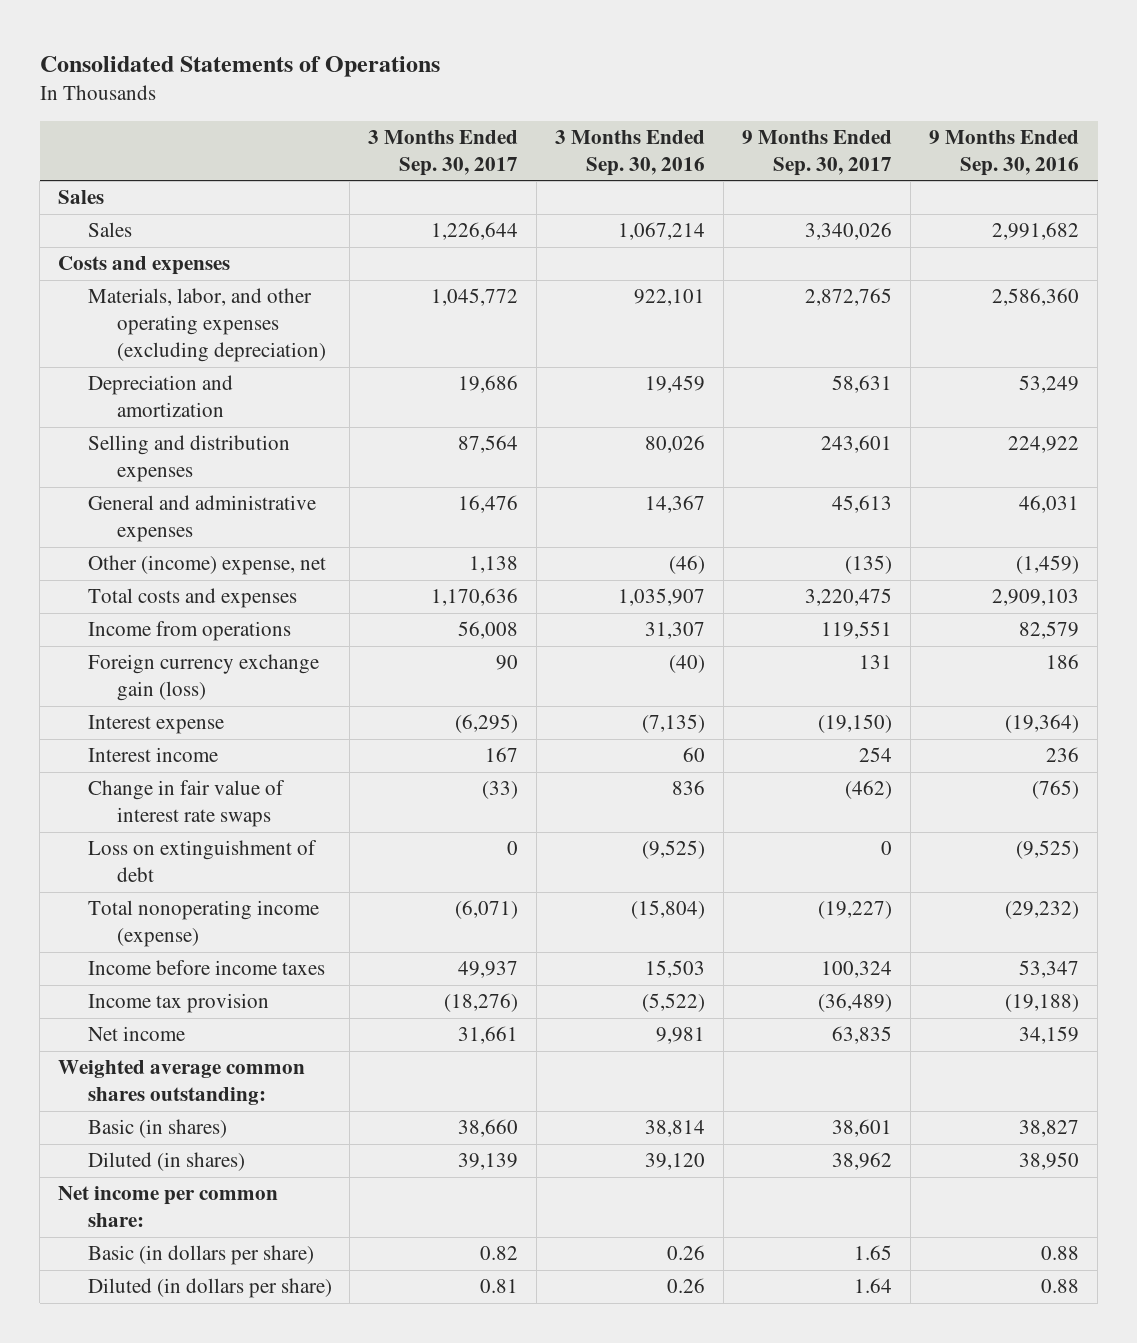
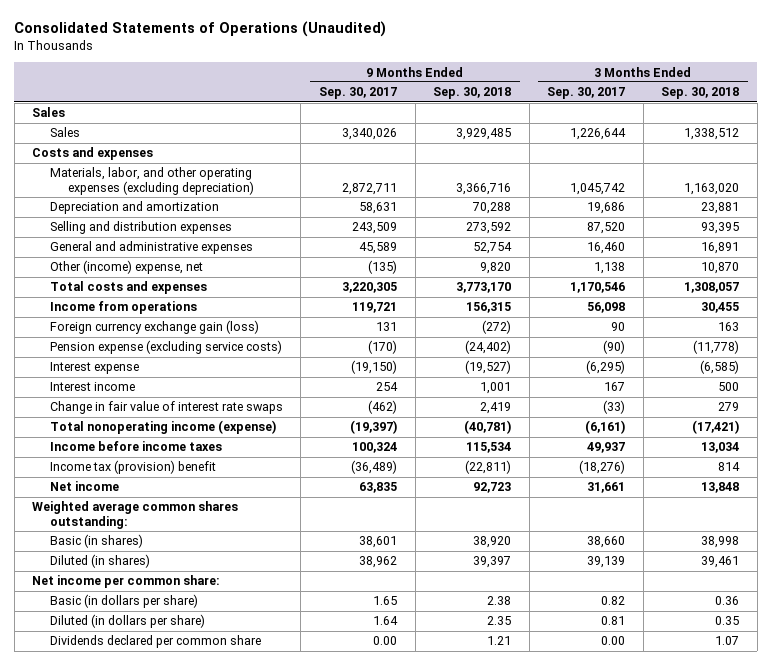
[39,55,440,77] Consolidated Statements of Operations -> [14,21,387,38] Consolidated Statements of Operations (Unaudited)
[555,129,706,176] 3 Months Ended Sep. 30, 2016 -> none
[929,129,1080,176] 9 Months Ended Sep. 30, 2016 -> none
none -> [433,87,512,100] Sep. 30, 2018
none -> [661,87,740,100] Sep. 30, 2018
[431,288,519,307] 1,045,772 -> [570,182,626,195] 1,045,742
[805,288,893,307] 2,872,765 -> [342,182,398,195] 2,872,711
[458,435,519,454] 87,564 -> [587,222,626,235] 87,520
[821,435,893,454] 243,601 -> [352,222,398,235] 243,509
[458,495,519,514] 16,476 -> [587,242,626,255] 16,460
[832,495,893,514] 45,613 -> [359,242,398,255] 45,589
[431,588,519,607] 1,170,636 -> [570,282,626,294] 1,170,546
[805,588,893,607] 3,220,475 -> [342,282,398,294] 3,220,305
[458,621,519,640] 56,008 -> [587,302,626,314] 56,098
[821,621,893,640] 119,551 -> [352,302,398,314] 119,721
none -> [49,340,282,355] Pension expense (excluding service costs)
[87,840,317,883] Loss on extinguishment of debt -> none
[455,900,519,920] (6,071) -> [585,420,626,435] (6,161)
[818,901,893,920] (19,227) -> [350,420,398,435] (19,397)
[87,993,269,1014] Income tax provision -> [49,460,216,475] Income tax (provision) benefit
none -> [49,635,261,649] Dividends declared per common share

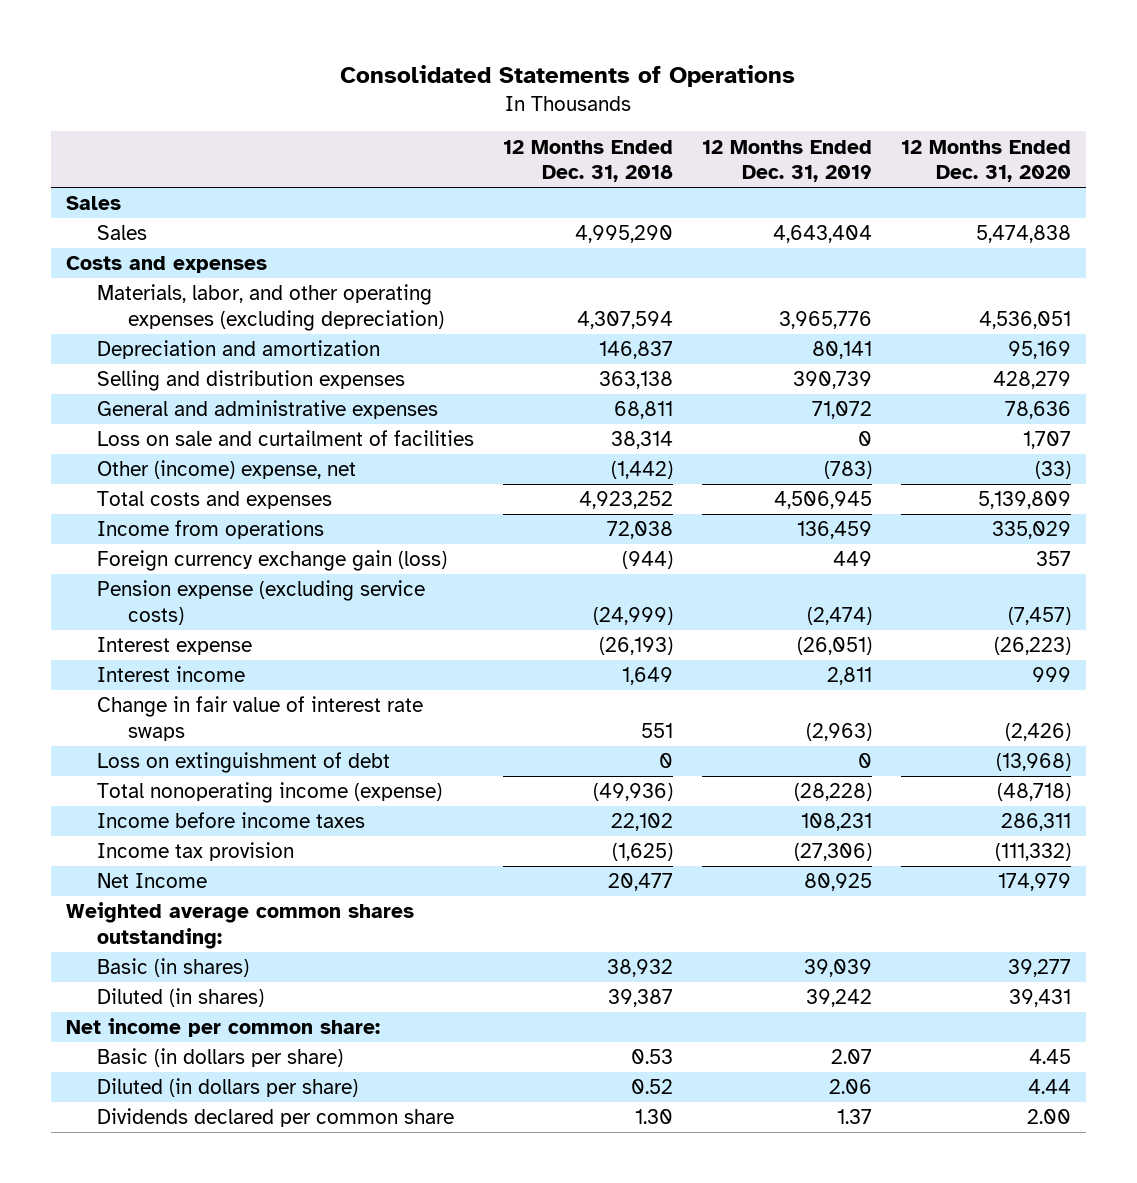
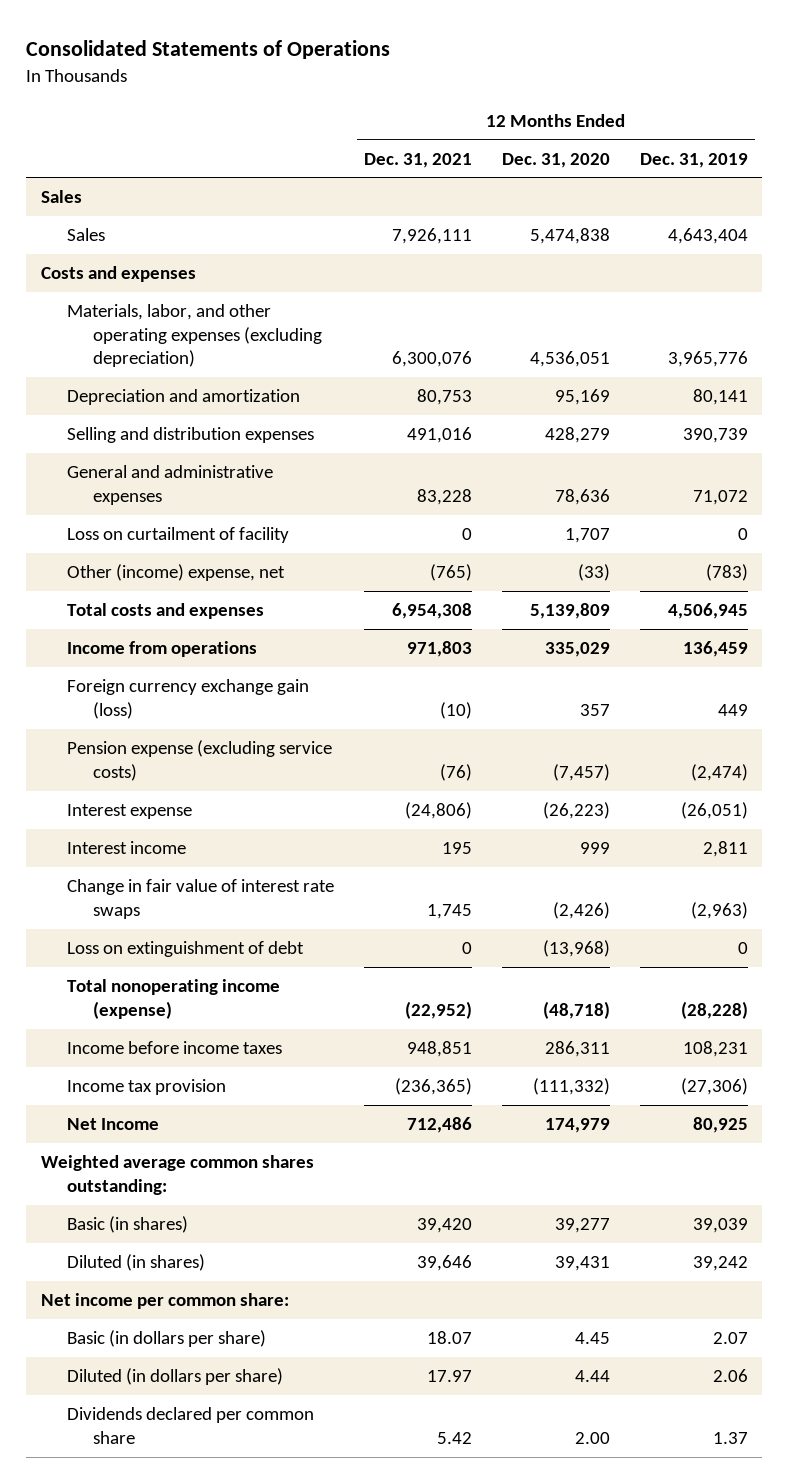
[502,139,673,182] 12 Months Ended Dec. 31, 2018 -> none
none -> [364,152,473,168] Dec. 31, 2021
[96,430,474,447] Loss on sale and curtailment of facilities -> [67,527,290,544] Loss on curtailment of facility

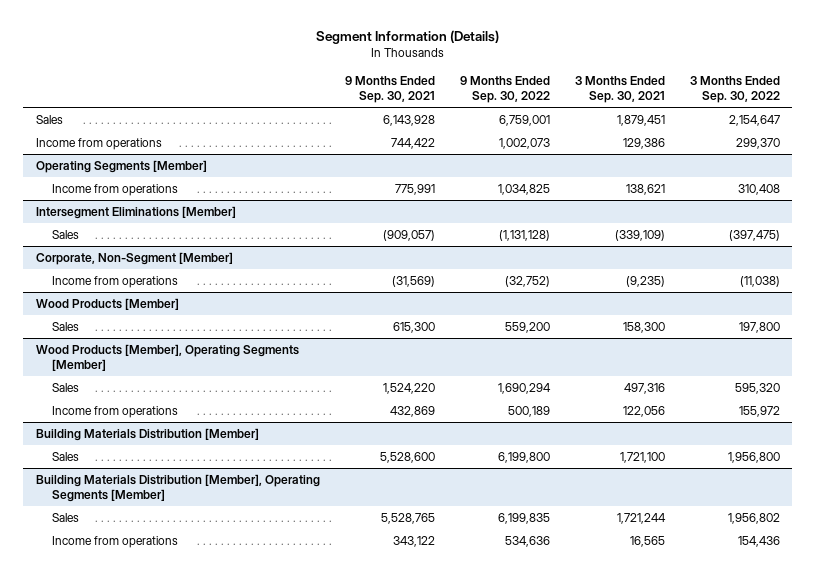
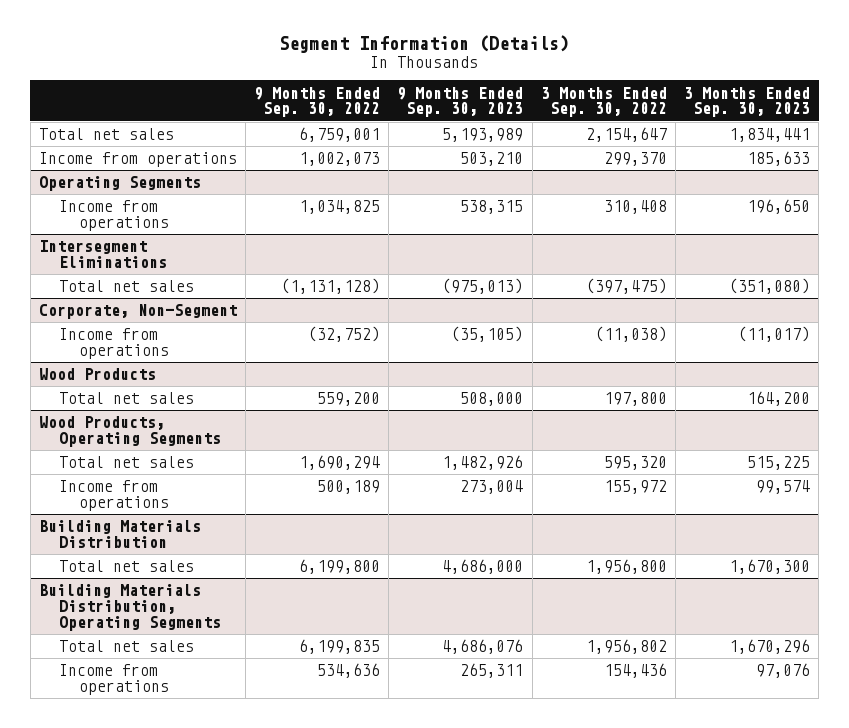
[344,75,435,104] 9 Months Ended Sep. 30, 2021 -> none
[574,75,665,104] 3 Months Ended Sep. 30, 2021 -> none
none -> [397,86,524,118] 9 Months Ended Sep. 30, 2023
none -> [683,86,810,118] 3 Months Ended Sep. 30, 2023
[35,114,63,124] Sales -> [38,128,174,141] Total net sales
[35,159,207,173] Operating Segments [Member] -> [38,176,201,192] Operating Segments
[35,205,236,219] Intersegment Eliminations [Member] -> [38,240,167,268] Intersegment Eliminations
[52,229,80,239] Sales -> [58,280,194,293] Total net sales
[35,251,233,265] Corporate, Non-Segment [Member] -> [38,304,237,320] Corporate, Non-Segment
[35,297,179,310] Wood Products [Member] -> [38,368,156,381] Wood Products
[52,321,80,331] Sales -> [58,392,194,405] Total net sales
[35,343,299,372] Wood Products [Member], Operating Segments [Member] -> [38,416,221,447] Wood Products, Operating Segments
[52,382,80,392] Sales -> [58,456,194,469] Total net sales
[35,427,259,441] Building Materials Distribution [Member] -> [38,520,201,548] Building Materials Distribution
[52,451,80,461] Sales -> [58,560,194,573] Total net sales
[35,473,320,503] Building Materials Distribution [Member], Operating Segments [Member] -> [38,584,221,631] Building Materials Distribution, Operating Segments
[52,512,80,522] Sales -> [58,640,194,653] Total net sales

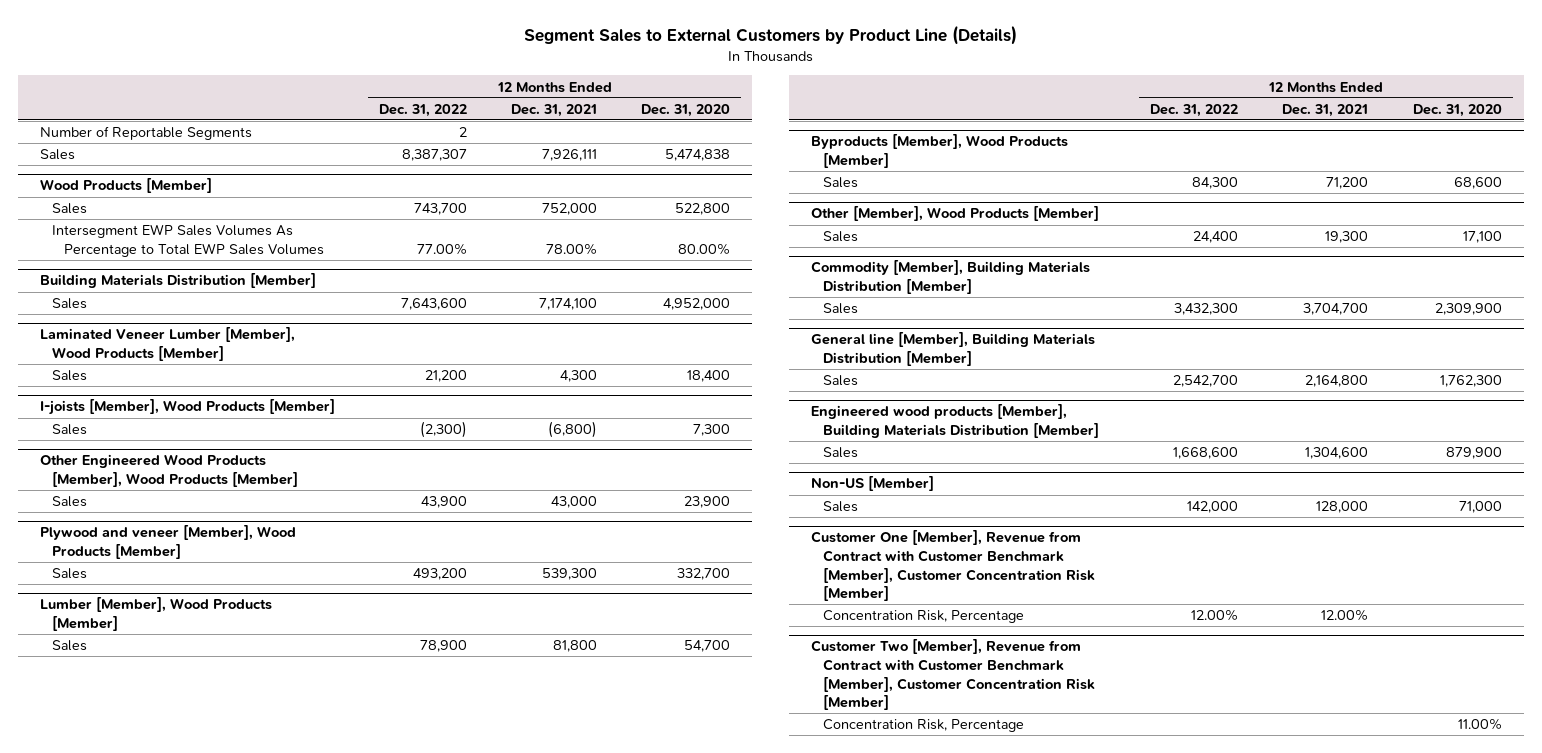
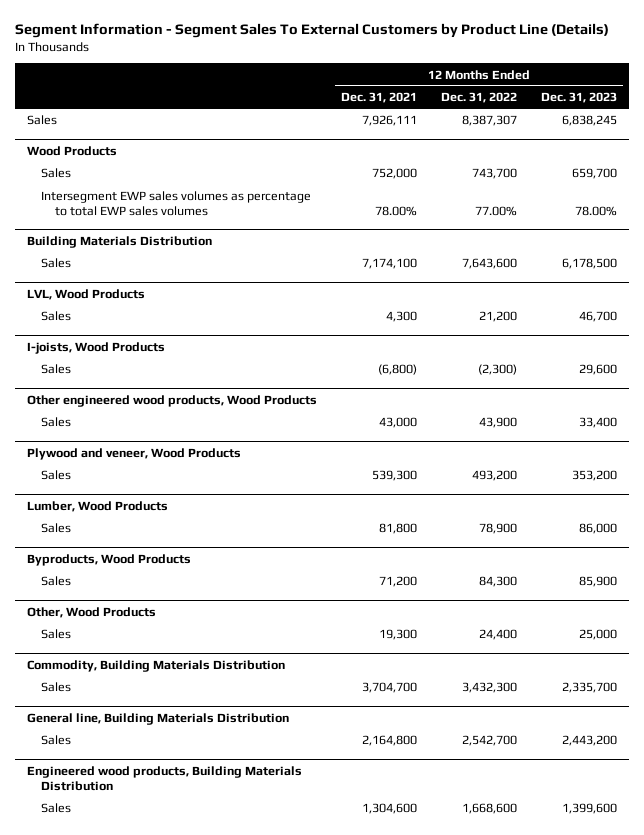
[523,24,1017,45] Segment Sales to External Customers by Product Line (Details) -> [14,23,609,39] Segment Information - Segment Sales To External Customers by Product Line (Details)
[641,103,731,117] Dec. 31, 2020 -> none
none -> [541,92,618,104] Dec. 31, 2023
[40,126,253,141] Number of Reportable Segments -> none
[40,178,213,194] Wood Products [Member] -> [26,145,117,156] Wood Products
[52,224,325,257] Intersegment EWP Sales Volumes As Percentage to Total EWP Sales Volumes -> [40,191,311,217] Intersegment EWP sales volumes as percentage to total EWP sales volumes
[40,273,317,289] Building Materials Distribution [Member] -> [26,235,212,248] Building Materials Distribution
[40,327,296,361] Laminated Veneer Lumber [Member], Wood Products [Member] -> none
none -> [26,288,145,300] LVL, Wood Products
[40,399,336,416] I-joists [Member], Wood Products [Member] -> [26,341,165,354] I-joists, Wood Products
[40,454,299,487] Other Engineered Wood Products [Member], Wood Products [Member] -> [26,394,317,407] Other engineered wood products, Wood Products
[40,525,297,559] Plywood and veneer [Member], Wood Products [Member] -> [26,447,241,460] Plywood and veneer, Wood Products
[40,597,273,631] Lumber [Member], Wood Products [Member] -> [26,500,168,512] Lumber, Wood Products
[811,134,1069,168] Byproducts [Member], Wood Products [Member] -> [26,553,191,566] Byproducts, Wood Products
[811,206,1100,222] Other [Member], Wood Products [Member] -> [26,606,156,618] Other, Wood Products
[811,260,1091,294] Commodity [Member], Building Materials Distribution [Member] -> [26,659,285,672] Commodity, Building Materials Distribution
[811,332,1096,366] General line [Member], Building Materials Distribution [Member] -> [26,712,289,725] General line, Building Materials Distribution
[811,404,1100,438] Engineered wood products [Member], Building Materials Distribution [Member] -> [26,765,302,791] Engineered wood products, Building Materials Distribution
[811,476,935,492] Non-US [Member] -> none
[823,501,859,513] Sales -> none
[811,530,1096,602] Customer One [Member], Revenue from Contract with Customer Benchmark [Member], Customer Concentration Risk [Member] -> none
[823,610,1025,624] Concentration Risk, Percentage -> none
[811,639,1096,711] Customer Two [Member], Revenue from Contract with Customer Benchmark [Member], Customer Concentration Risk [Member] -> none
[823,719,1025,733] Concentration Risk, Percentage -> none

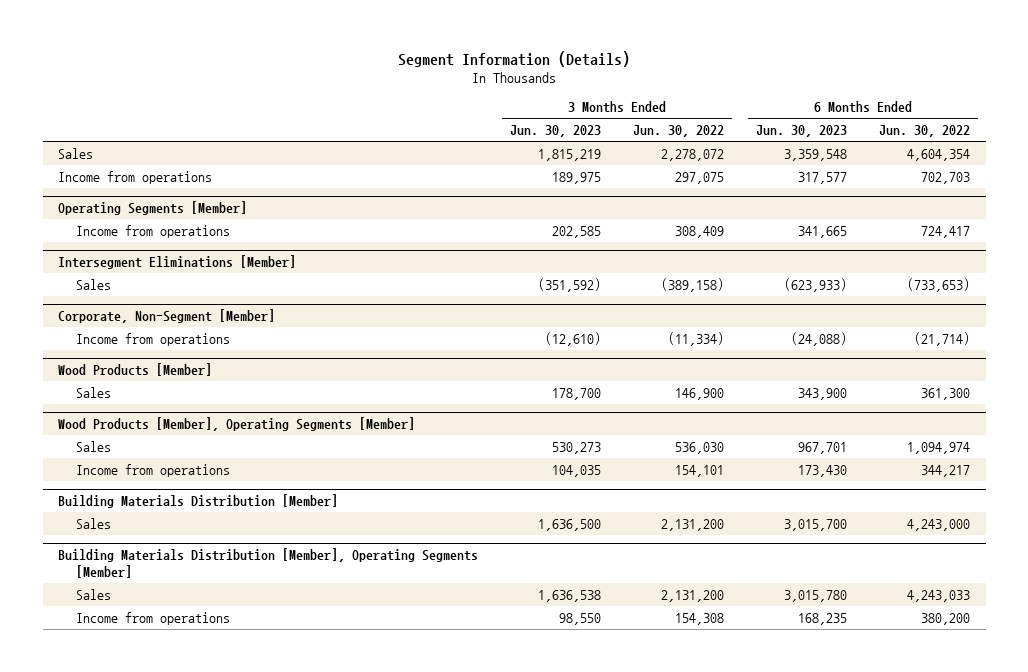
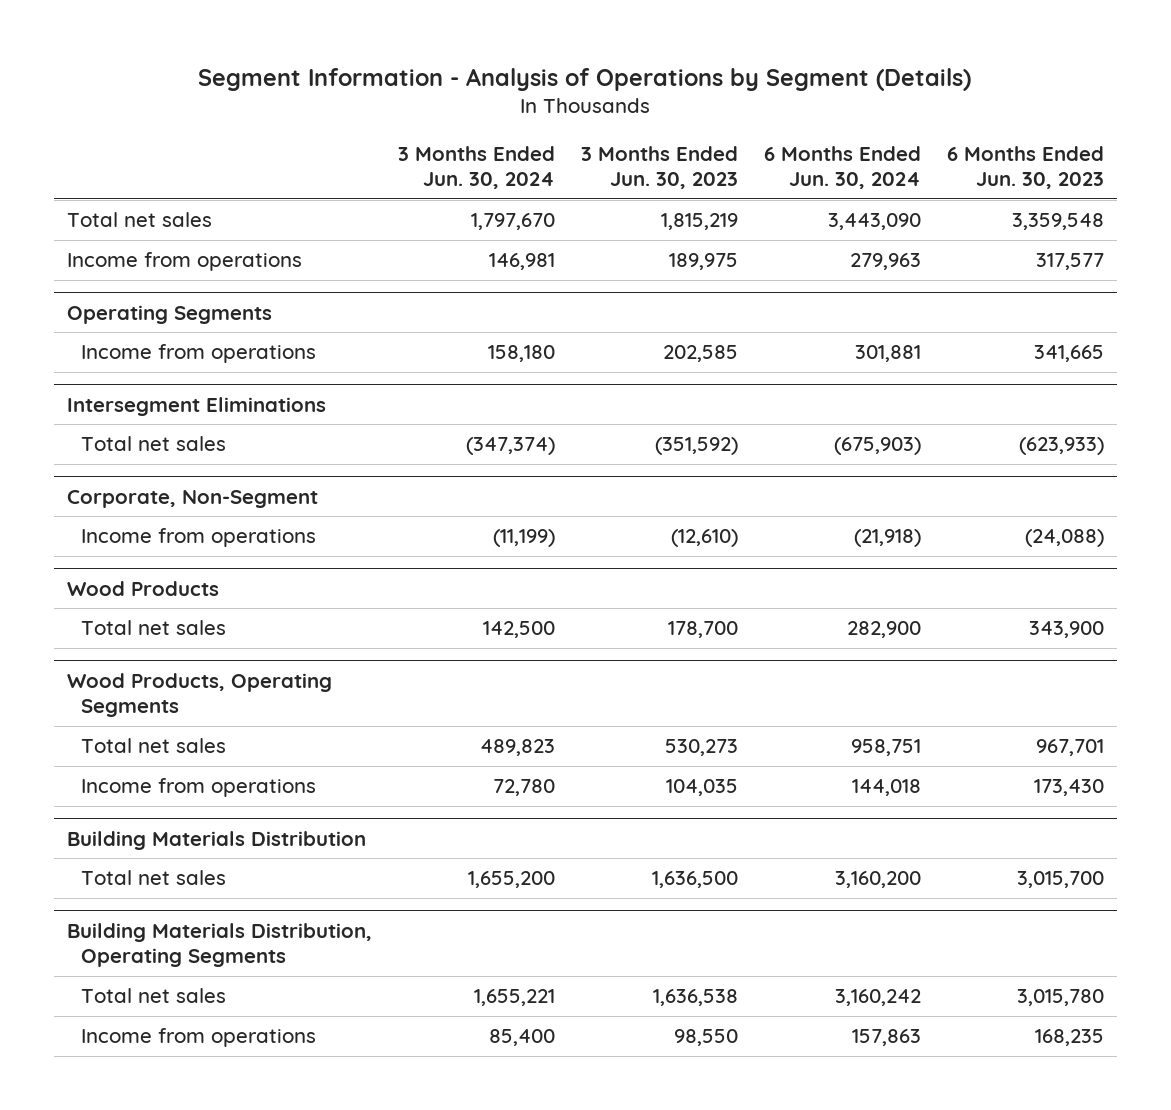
[398,50,631,67] Segment Information (Details) -> [198,67,972,91] Segment Information - Analysis of Operations by Segment (Details)
[633,124,725,137] Jun. 30, 2022 -> none
[878,124,970,137] Jun. 30, 2022 -> none
none -> [397,145,555,190] 3 Months Ended Jun. 30, 2024
none -> [763,145,921,190] 6 Months Ended Jun. 30, 2024
[58,147,94,159] Sales -> [67,212,213,228] Total net sales
[58,201,248,216] Operating Segments [Member] -> [67,304,273,324] Operating Segments
[58,255,297,270] Intersegment Eliminations [Member] -> [67,396,327,416] Intersegment Eliminations
[75,278,111,290] Sales -> [81,436,227,452] Total net sales
[58,309,276,324] Corporate, Non-Segment [Member] -> [67,489,319,508] Corporate, Non-Segment
[58,363,213,377] Wood Products [Member] -> [67,580,220,596] Wood Products
[75,386,111,398] Sales -> [81,620,227,636] Total net sales
[58,417,416,432] Wood Products [Member], Operating Segments [Member] -> [67,672,333,718] Wood Products, Operating Segments
[75,440,111,452] Sales -> [81,738,227,754] Total net sales
[58,494,339,509] Building Materials Distribution [Member] -> [67,830,367,850] Building Materials Distribution
[75,517,111,529] Sales -> [81,870,227,886] Total net sales
[58,548,479,579] Building Materials Distribution [Member], Operating Segments [Member] -> [67,922,373,968] Building Materials Distribution, Operating Segments
[75,588,111,600] Sales -> [81,988,227,1004] Total net sales

